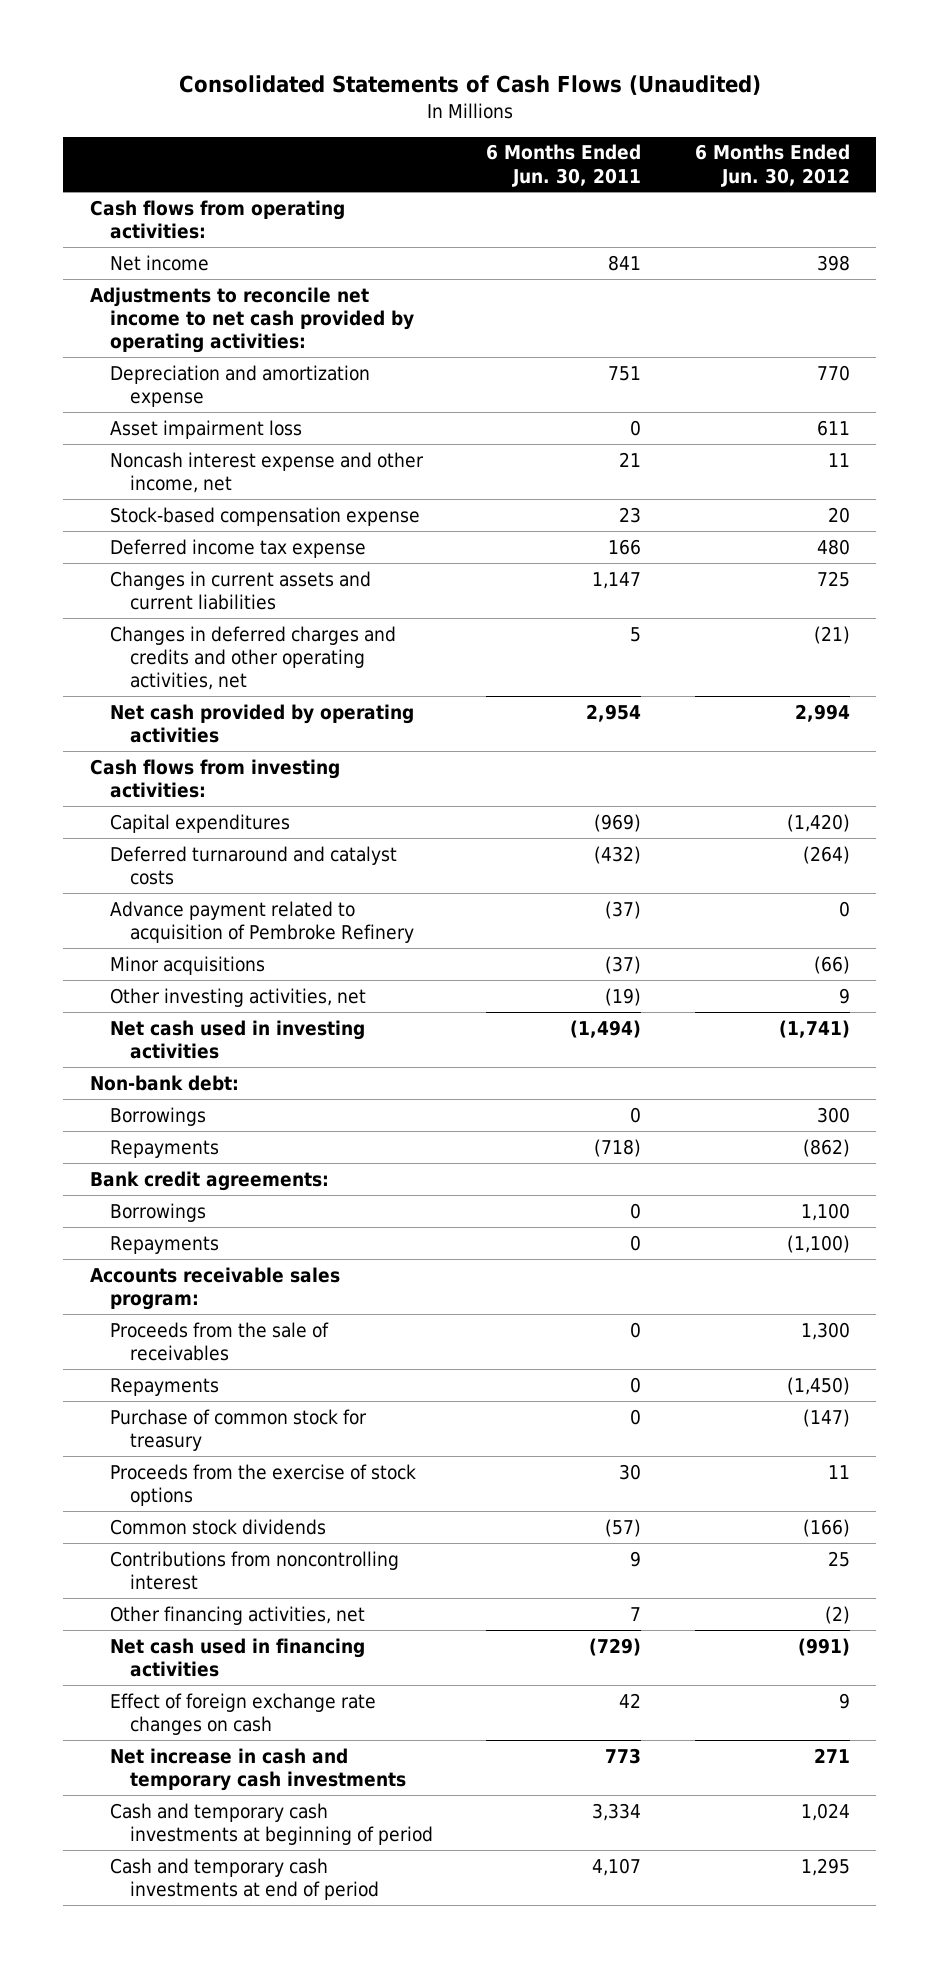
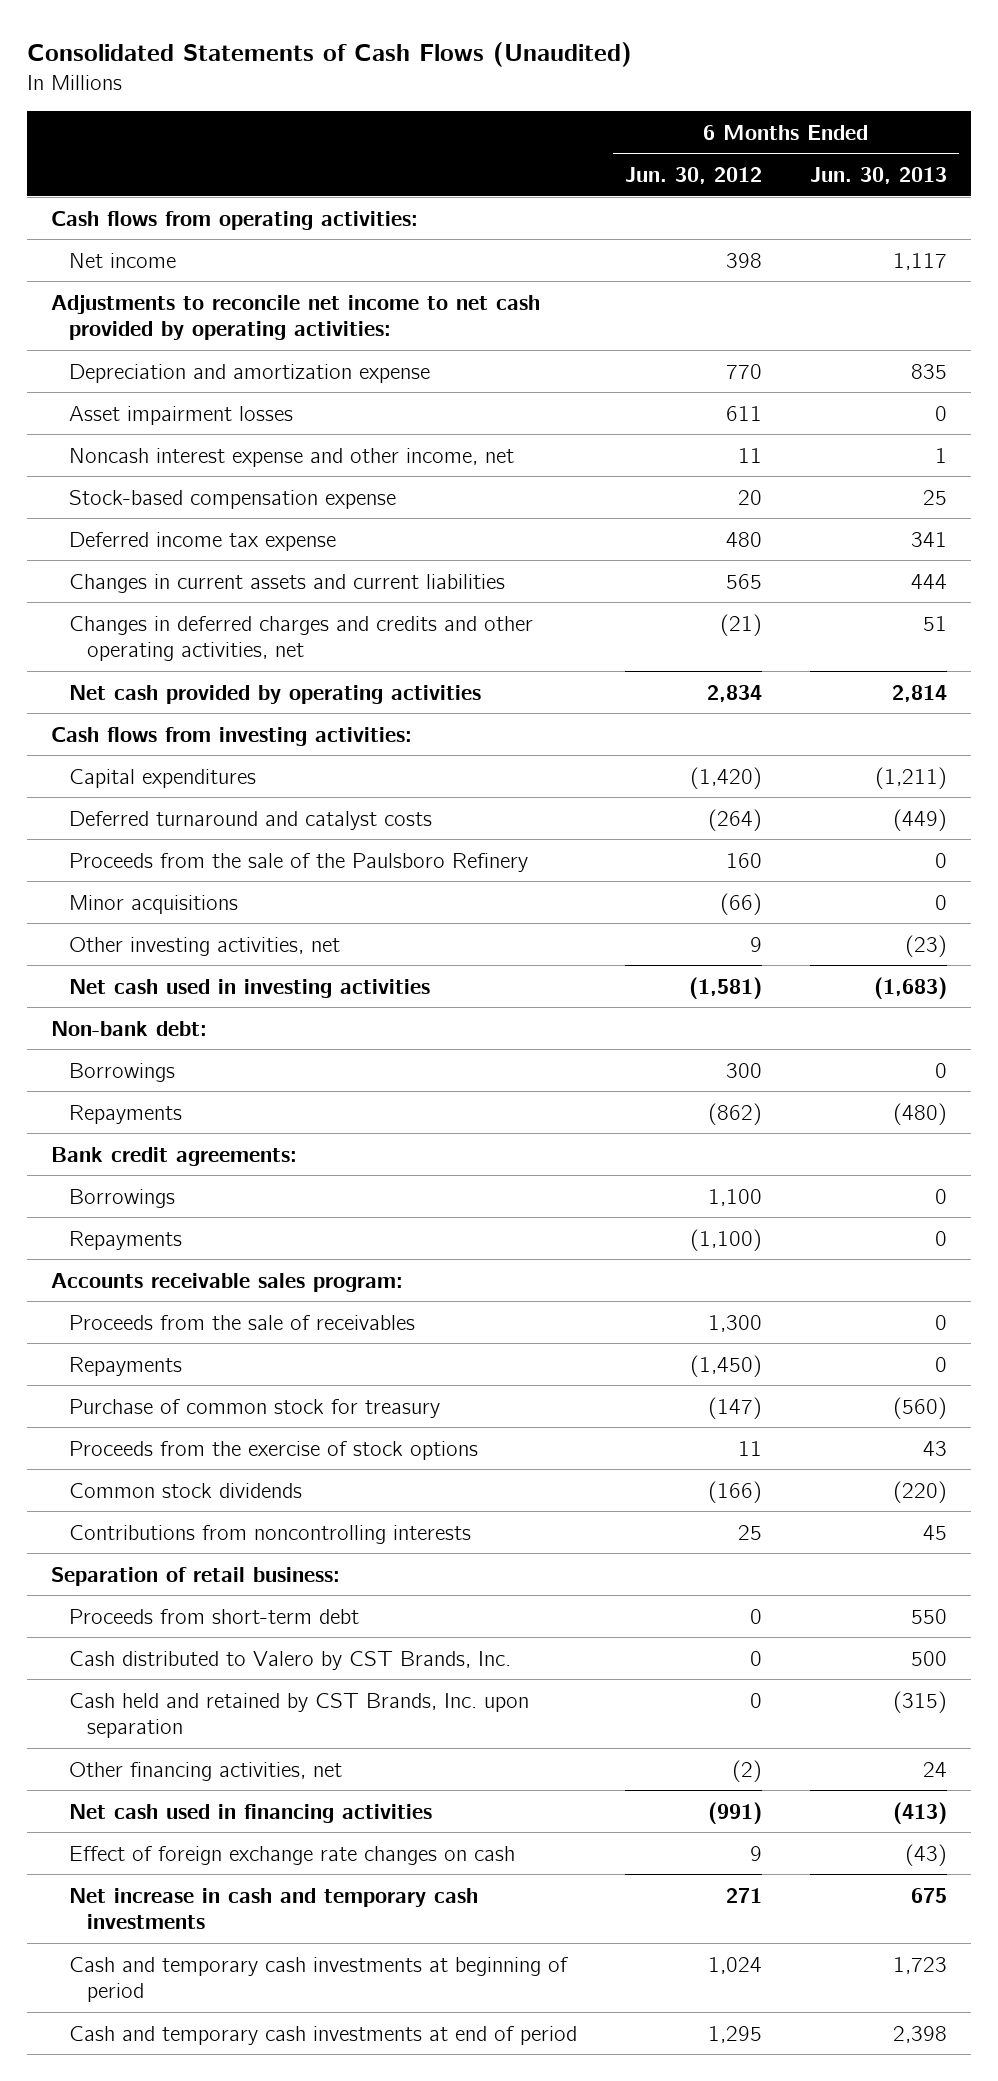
[486,144,642,187] 6 Months Ended Jun. 30, 2011 -> none
none -> [810,167,948,185] Jun. 30, 2013
[109,419,302,439] Asset impairment loss -> [69,405,294,425] Asset impairment losses
[816,570,850,587] 725 -> [726,573,763,589] 565
[794,703,850,722] 2,994 -> [707,684,763,702] 2,834
[109,900,415,943] Advance payment related to acquisition of Pembroke Refinery -> none
none -> [69,852,529,872] Proceeds from the sale of the Paulsboro Refinery
[778,1019,850,1038] (1,741) -> [689,976,763,999] (1,581)
[109,1550,399,1590] Contributions from noncontrolling interest -> [69,1524,472,1544] Contributions from noncontrolling interests
none -> [51,1566,341,1586] Separation of retail business:
none -> [69,1608,360,1624] Proceeds from short-term debt
none -> [69,1650,512,1670] Cash distributed to Valero by CST Brands, Inc.
none -> [69,1692,530,1738] Cash held and retained by CST Brands, Inc. upon separation

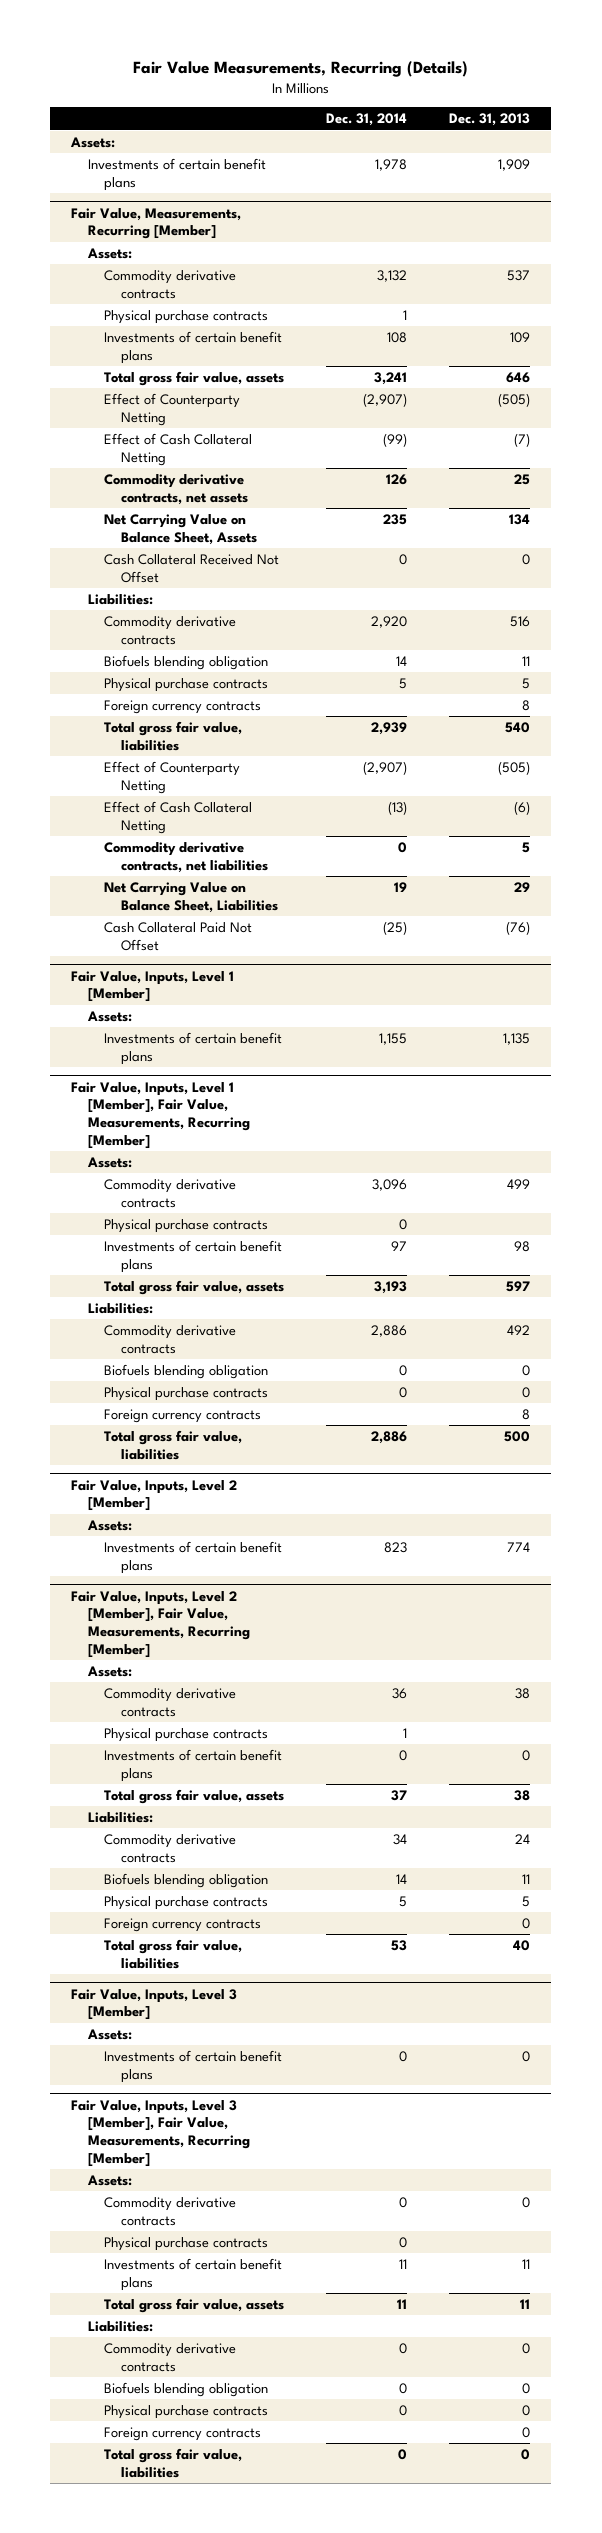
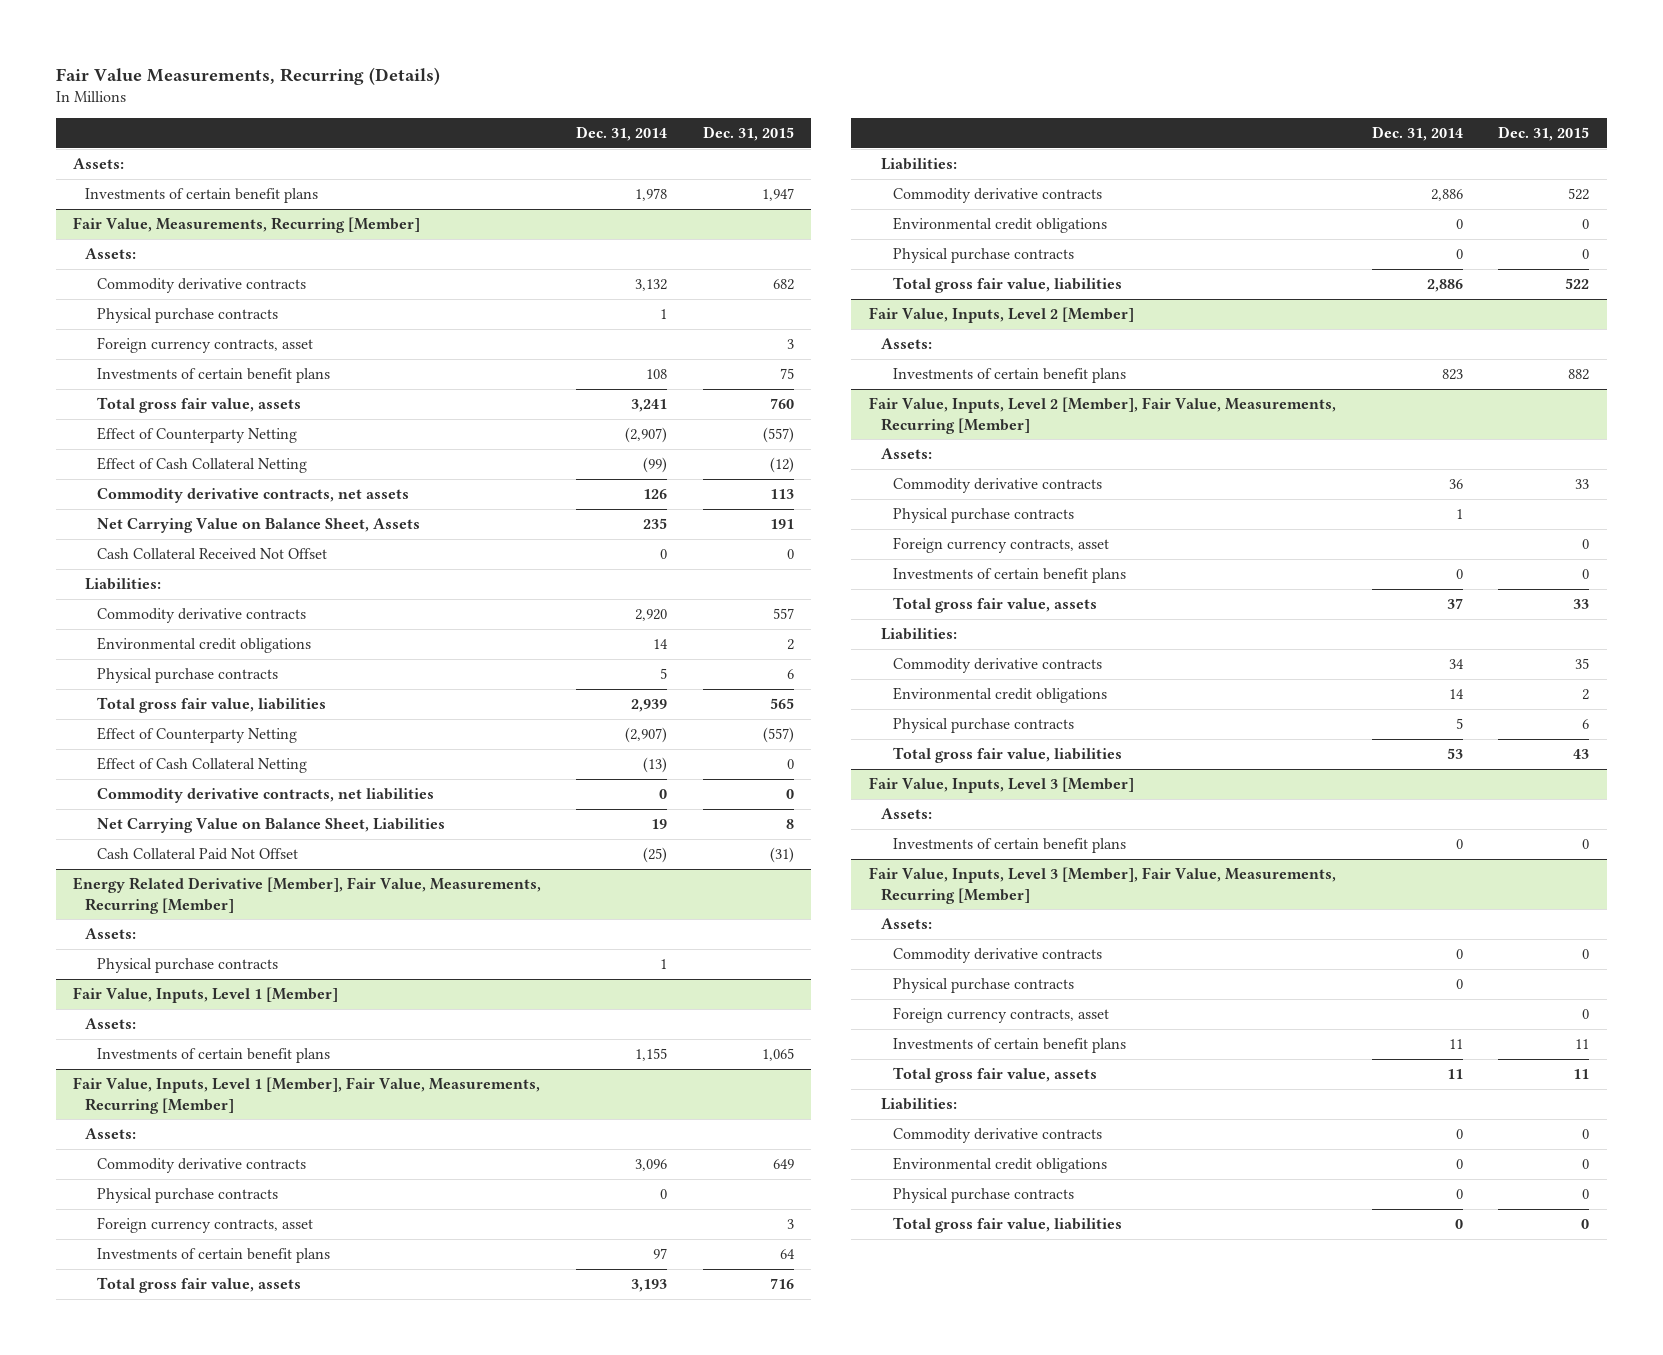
[449,113,531,127] Dec. 31, 2013 -> none
none -> [702,126,794,142] Dec. 31, 2015
none -> [97,336,314,353] Foreign currency contracts, asset
[104,655,269,671] Biofuels blending obligation -> none
none -> [97,636,312,653] Environmental credit obligations
[104,700,262,715] Foreign currency contracts -> none
none -> [73,876,542,914] Energy Related Derivative [Member], Fair Value, Measurements, Recurring [Member]
none -> [85,927,137,939] Assets:
none -> [97,957,279,973] Physical purchase contracts
none -> [97,1216,314,1233] Foreign currency contracts, asset
[104,1364,269,1380] Biofuels blending obligation -> none
none -> [892,216,1107,233] Environmental credit obligations
[104,1409,262,1424] Foreign currency contracts -> none
none -> [892,536,1109,553] Foreign currency contracts, asset
[104,1873,269,1889] Biofuels blending obligation -> none
none -> [892,686,1107,703] Environmental credit obligations
[104,1918,262,1933] Foreign currency contracts -> none
none -> [892,1006,1109,1023] Foreign currency contracts, asset
[104,2382,269,2398] Biofuels blending obligation -> none
none -> [892,1156,1107,1173] Environmental credit obligations
[104,2427,262,2442] Foreign currency contracts -> none

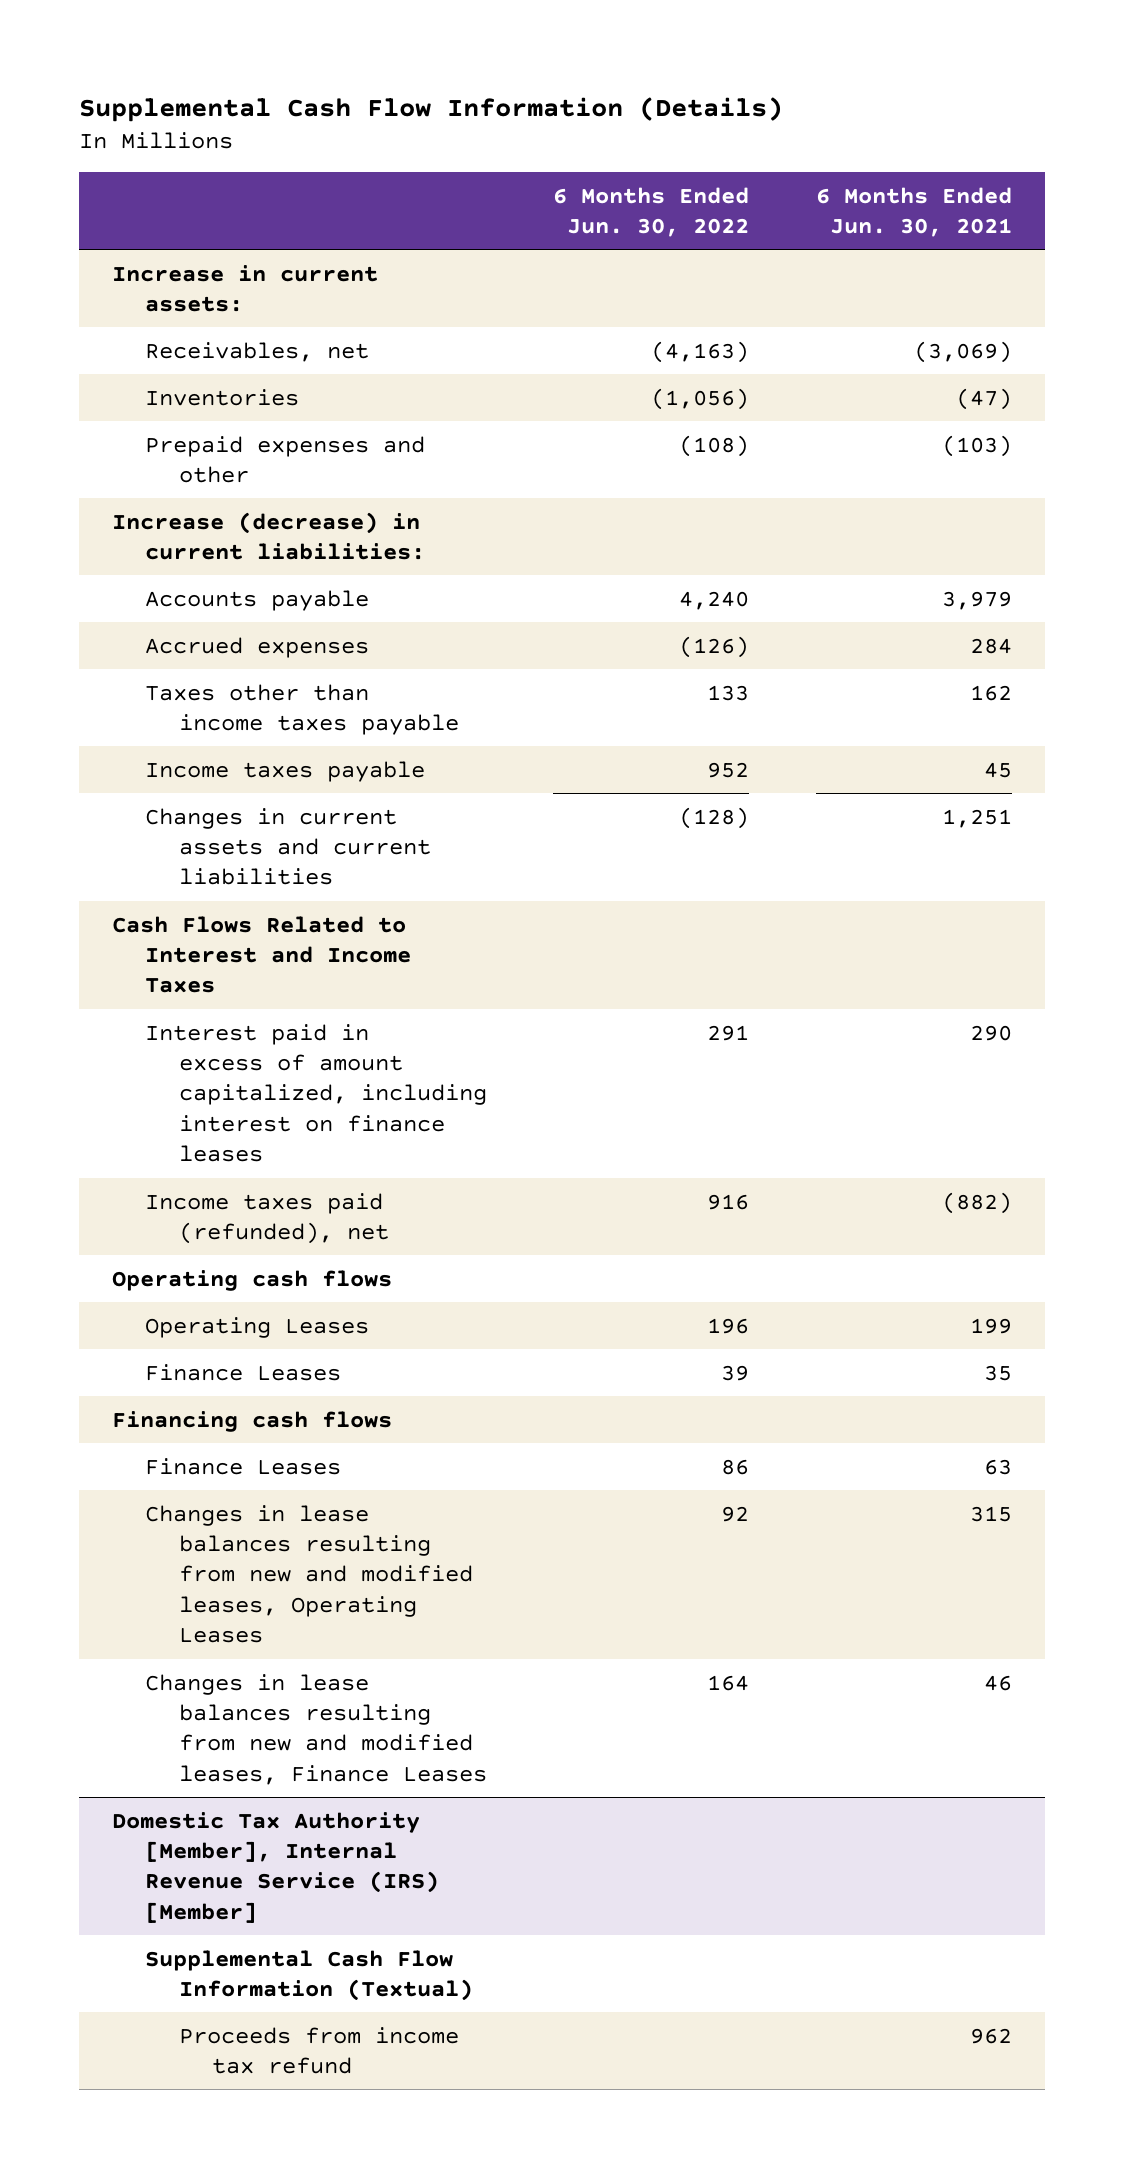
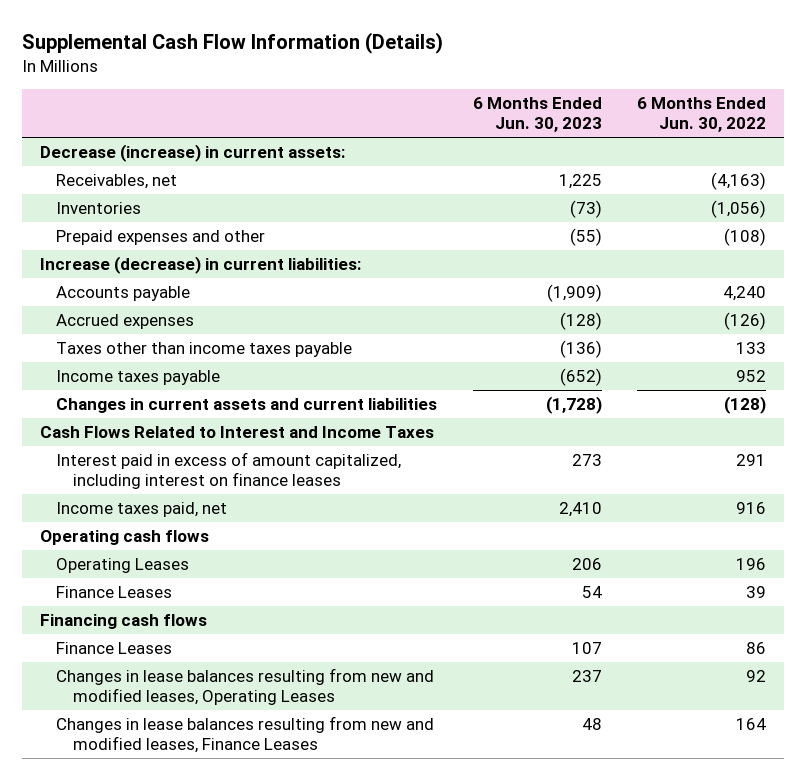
[815,186,1012,237] 6 Months Ended Jun. 30, 2021 -> none
none -> [472,97,602,133] 6 Months Ended Jun. 30, 2023
[111,264,378,312] Increase in current assets: -> [39,143,345,162] Decrease (increase) in current assets:
[145,1192,389,1244] Income taxes paid (refunded), net -> [56,501,228,517] Income taxes paid, net
[111,1811,440,1923] Domestic Tax Authority [Member], Internal Revenue Service (IRS) [Member] -> none
[145,1949,473,2001] Supplemental Cash Flow Information (Textual) -> none
[178,2026,459,2074] Proceeds from income tax refund -> none

